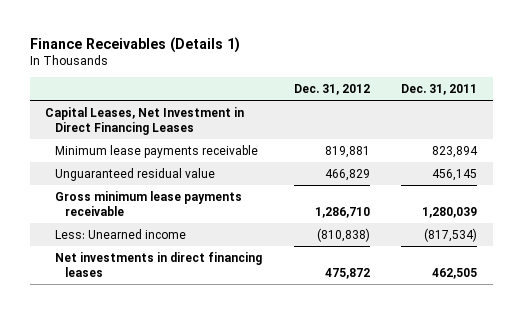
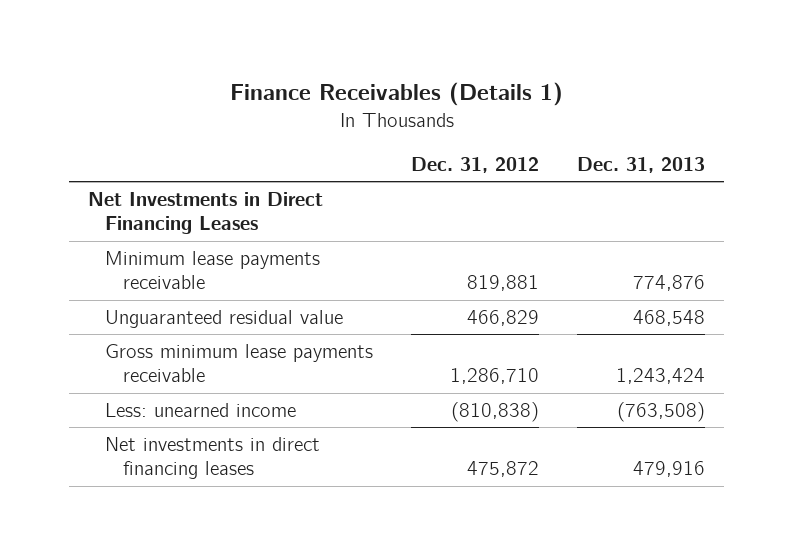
[400,84,477,96] Dec. 31, 2011 -> none
none -> [577,157,706,174] Dec. 31, 2013
[45,106,245,135] Capital Leases, Net Investment in Direct Financing Leases -> [87,191,323,235] Net Investments in Direct Financing Leases
[55,228,187,239] Less: Unearned income -> [105,402,297,417] Less: unearned income

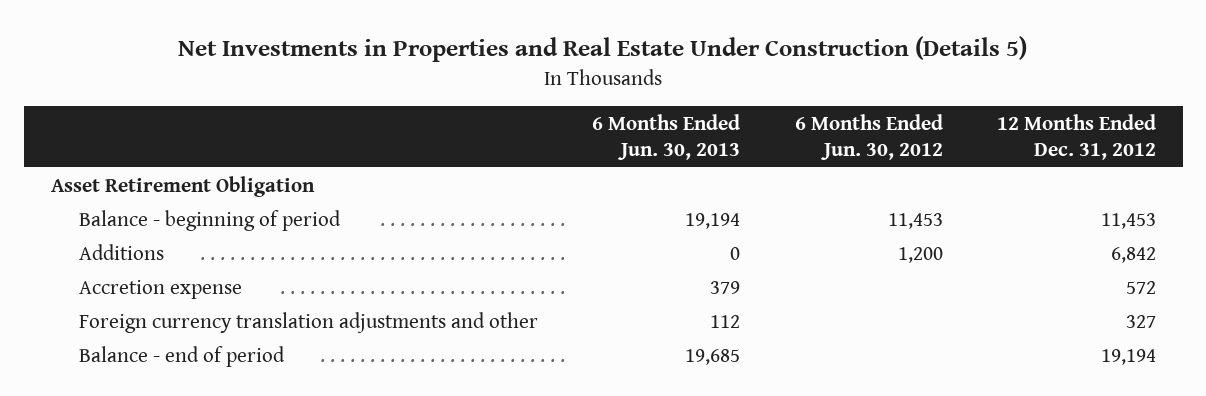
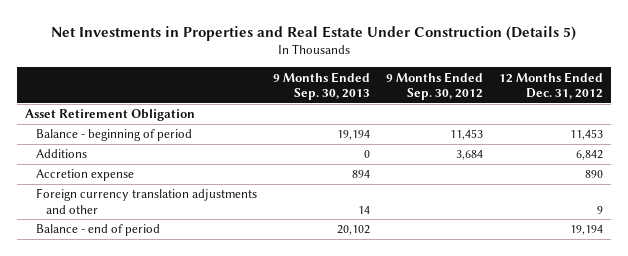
[592,113,741,161] 6 Months Ended Jun. 30, 2013 -> none
[794,113,943,161] 6 Months Ended Jun. 30, 2012 -> none
none -> [272,71,370,100] 9 Months Ended Sep. 30, 2013
none -> [385,71,483,100] 9 Months Ended Sep. 30, 2012
[1125,280,1156,294] 572 -> [584,170,603,179] 890
[1125,314,1156,328] 327 -> [596,205,603,214] 9

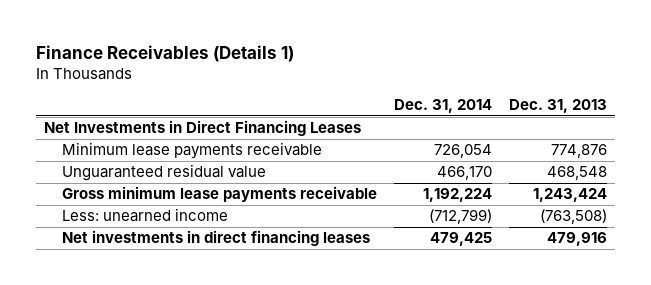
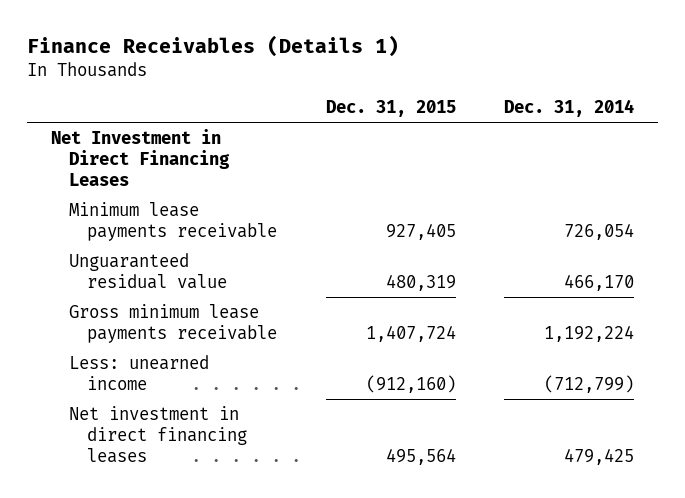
[508,99,607,114] Dec. 31, 2013 -> none
none -> [325,100,456,118] Dec. 31, 2015
[44,120,362,137] Net Investments in Direct Financing Leases -> [50,128,231,186] Net Investment in Direct Financing Leases
[61,230,370,247] Net investments in direct financing leases -> [69,405,248,463] Net investment in direct financing leases

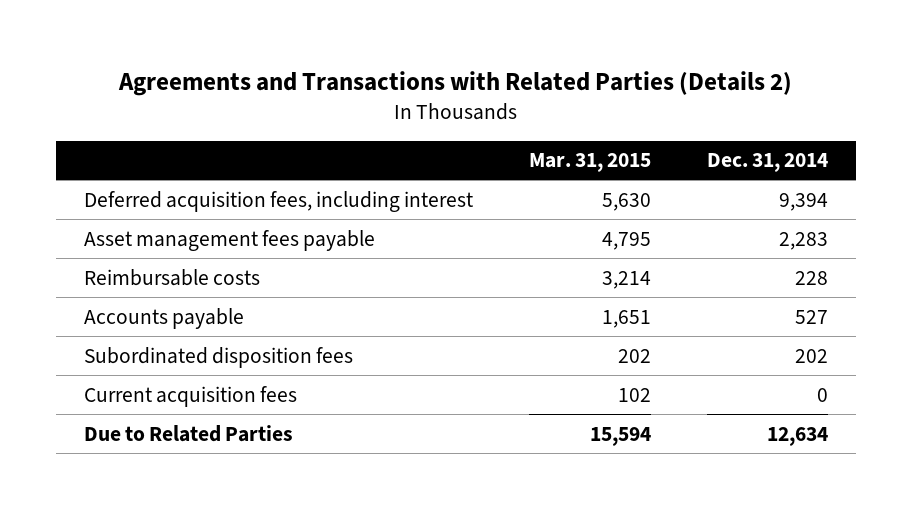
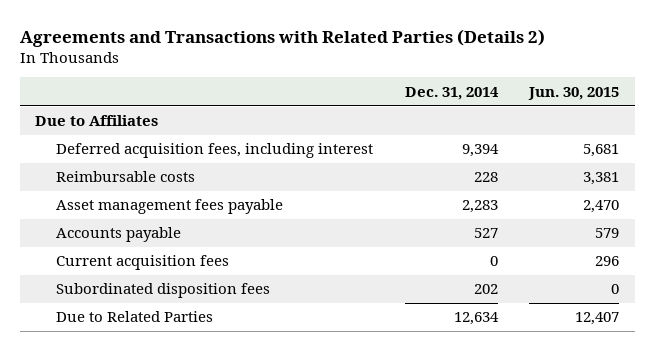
[528,153,651,173] Mar. 31, 2015 -> none
none -> [528,86,620,100] Jun. 30, 2015
none -> [35,115,159,127] Due to Affiliates
[83,229,375,251] Asset management fees payable -> [56,199,284,215] Asset management fees payable
[83,346,353,368] Subordinated disposition fees -> [56,283,271,299] Subordinated disposition fees

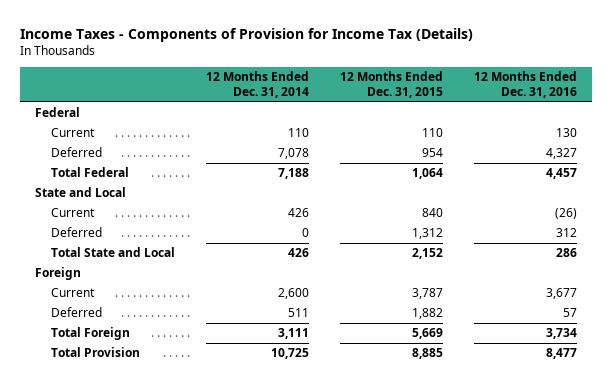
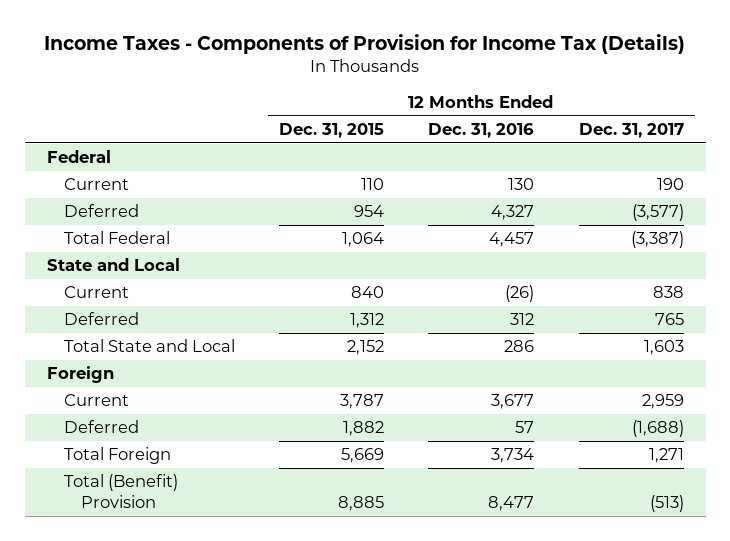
[205,71,309,98] 12 Months Ended Dec. 31, 2014 -> none
none -> [578,123,684,139] Dec. 31, 2017
[50,347,140,358] Total Provision -> [63,474,178,509] Total (Benefit) Provision

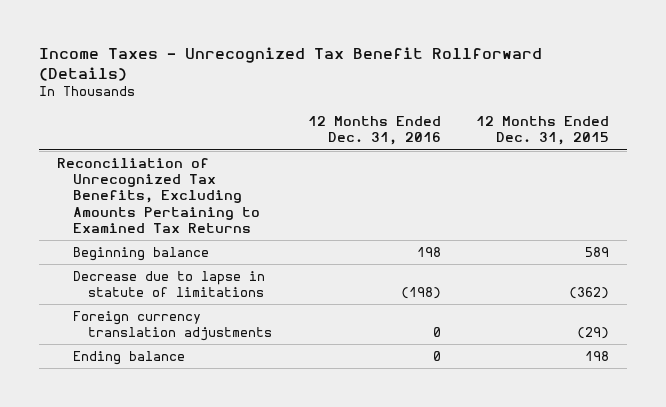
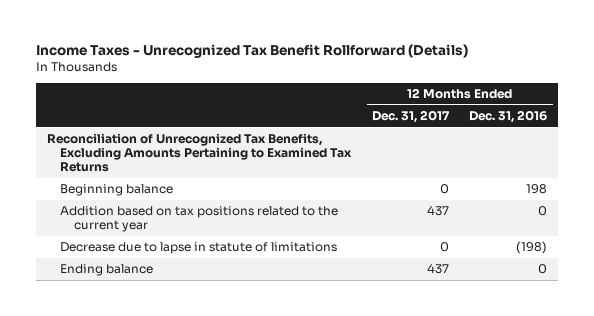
[476,116,610,146] 12 Months Ended Dec. 31, 2015 -> none
none -> [371,109,450,123] Dec. 31, 2017
none -> [60,206,339,233] Addition based on tax positions related to the current year
[72,310,272,342] Foreign currency translation adjustments -> none

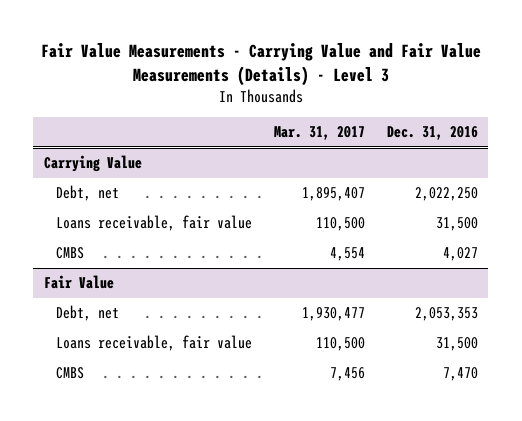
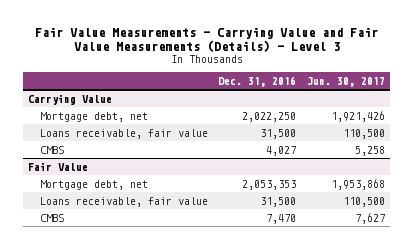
[273,126,365,141] Mar. 31, 2017 -> none
none -> [307,76,386,87] Jun. 30, 2017
[55,185,119,202] Debt, net -> [39,111,148,122] Mortgage debt, net
[55,305,119,322] Debt, net -> [39,179,148,190] Mortgage debt, net

